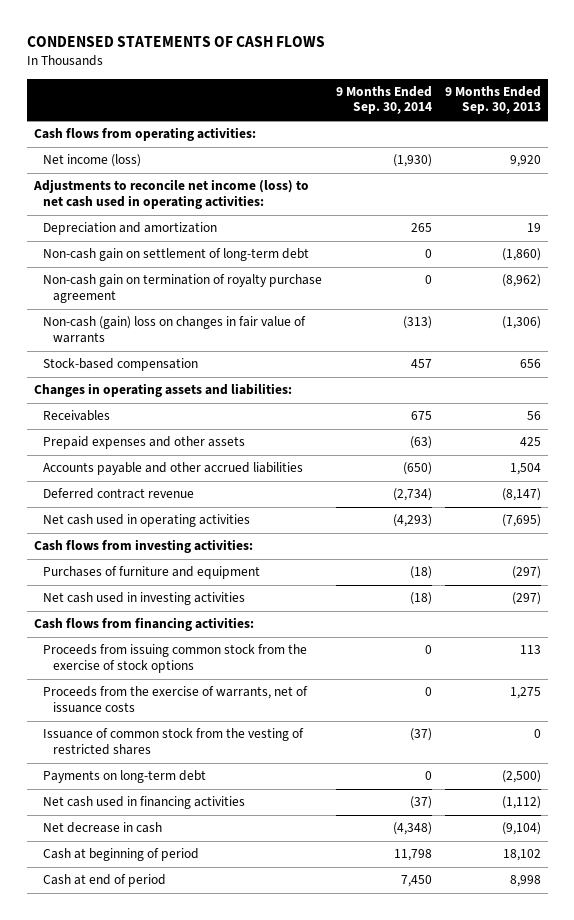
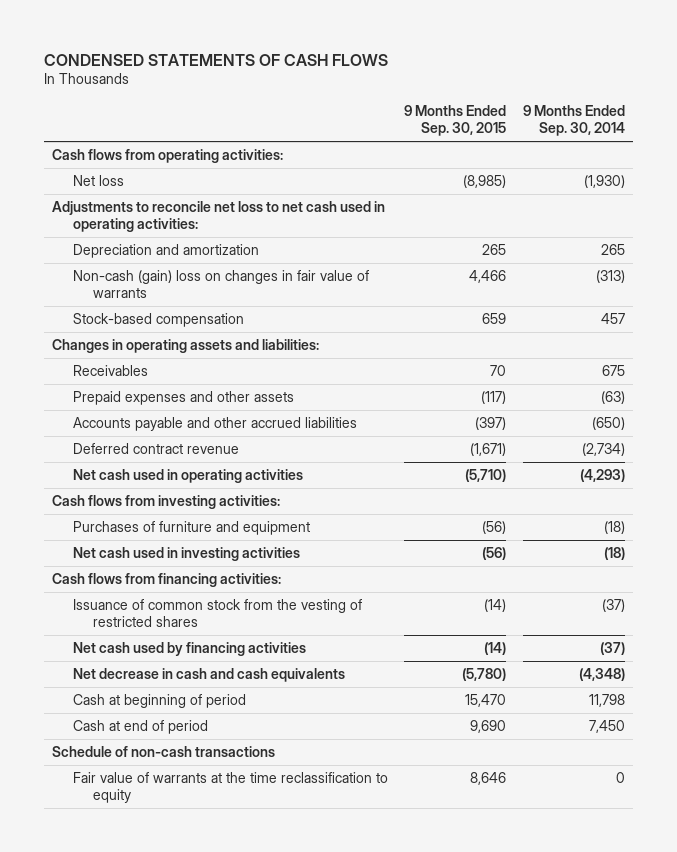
[444,86,541,115] 9 Months Ended Sep. 30, 2013 -> none
none -> [404,105,507,137] 9 Months Ended Sep. 30, 2015
[43,154,142,168] Net income (loss) -> [72,174,124,186] Net loss
[32,179,309,209] Adjustments to reconcile net income (loss) to net cash used in operating activities: -> [52,200,386,233] Adjustments to reconcile net loss to net cash used in operating activities:
[43,248,310,262] Non-cash gain on settlement of long-term debt -> none
[43,274,323,303] Non-cash gain on termination of royalty purchase agreement -> none
[43,644,308,673] Proceeds from issuing common stock from the exercise of stock options -> none
[43,686,309,713] Proceeds from the exercise of warrants, net of issuance costs -> none
[43,770,207,784] Payments on long-term debt -> none
[43,796,246,810] Net cash used in financing activities -> [72,641,306,656] Net cash used by financing activities
[43,822,163,834] Net decrease in cash -> [72,667,345,682] Net decrease in cash and cash equivalents
none -> [52,745,276,757] Schedule of non-cash transactions
none -> [72,771,388,804] Fair value of warrants at the time reclassification to equity

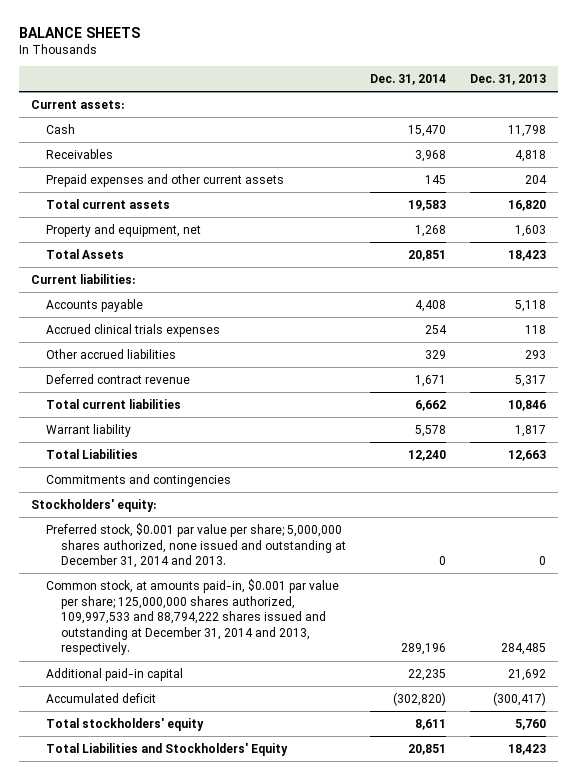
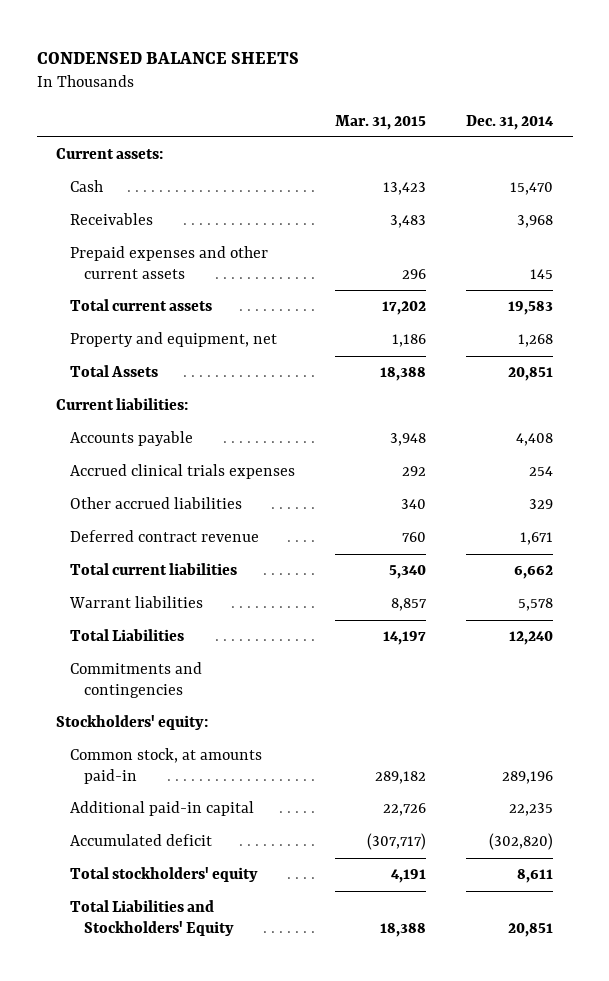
[18,26,140,38] BALANCE SHEETS -> [36,51,299,64] CONDENSED BALANCE SHEETS
[469,74,546,86] Dec. 31, 2013 -> none
none -> [334,114,426,130] Mar. 31, 2015
[45,423,131,437] Warrant liability -> [69,596,204,609] Warrant liabilities
[45,522,346,569] Preferred stock, $0.001 par value per share; 5,000,000 shares authorized, none issued and outstanding at December 31, 2014 and 2013. -> none
[45,578,339,656] Common stock, at amounts paid-in, $0.001 par value per share; 125,000,000 shares authorized, 109,997,533 and 88,794,222 shares issued and outstanding at December 31, 2014 and 2013, respectively. -> [70,748,263,785] Common stock, at amounts paid-in

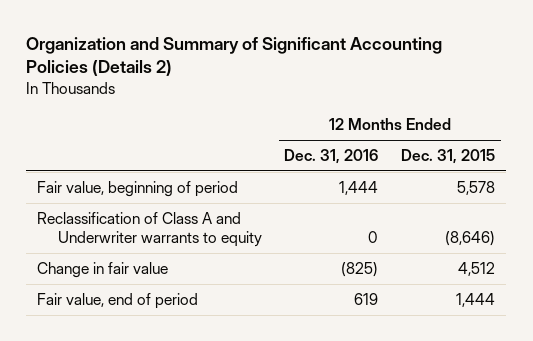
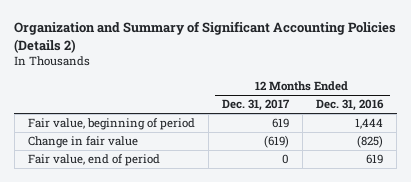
[401,148,496,164] Dec. 31, 2015 -> none
none -> [221,99,290,112] Dec. 31, 2017
[37,211,262,247] Reclassification of Class A and Underwriter warrants to equity -> none

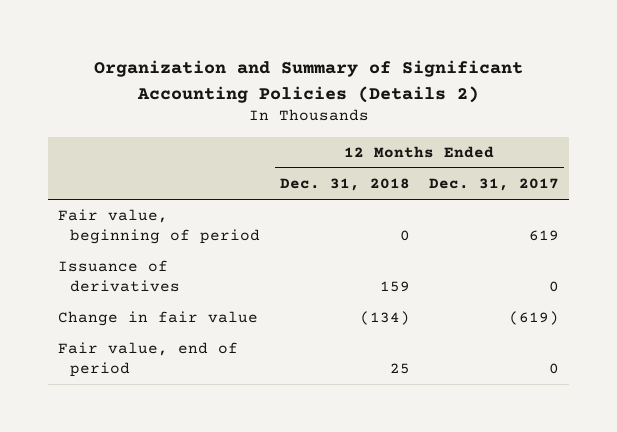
[315,99,384,112] Dec. 31, 2016 -> none
none -> [279,178,410,192] Dec. 31, 2018
none -> [57,260,181,292] Issuance of derivatives

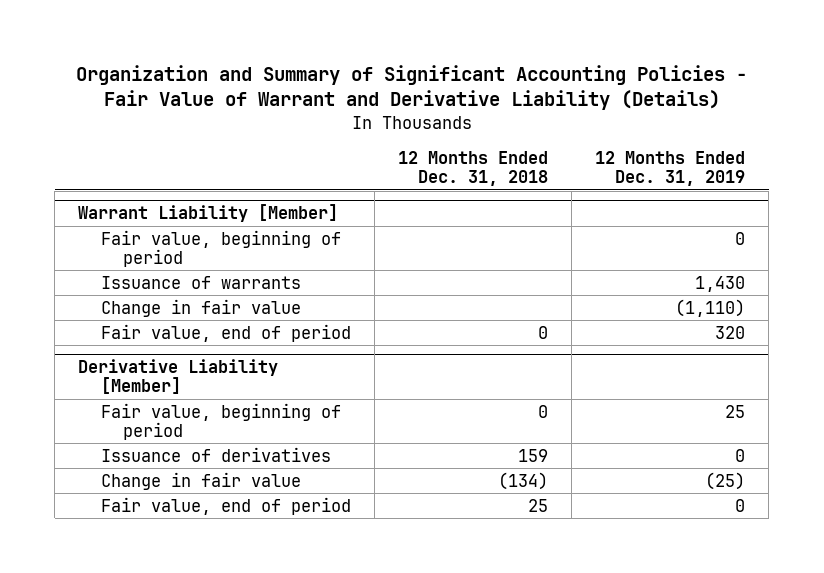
[93,60,523,103] Organization and Summary of Significant Accounting Policies (Details 2) -> [75,64,747,111] Organization and Summary of Significant Accounting Policies - Fair Value of Warrant and Derivative Liability (Details)
[429,178,560,192] Dec. 31, 2017 -> none
none -> [595,150,746,187] 12 Months Ended Dec. 31, 2019
none -> [78,204,339,223] Warrant Liability [Member]
none -> [100,229,341,267] Fair value, beginning of period
none -> [100,275,301,289] Issuance of warrants
none -> [100,298,301,317] Change in fair value
none -> [100,323,351,342] Fair value, end of period
none -> [78,359,279,395] Derivative Liability [Member]

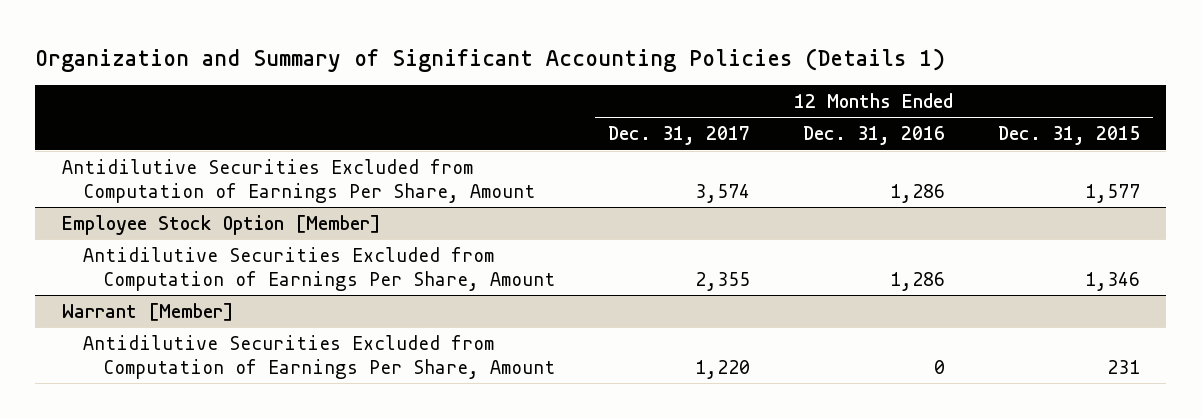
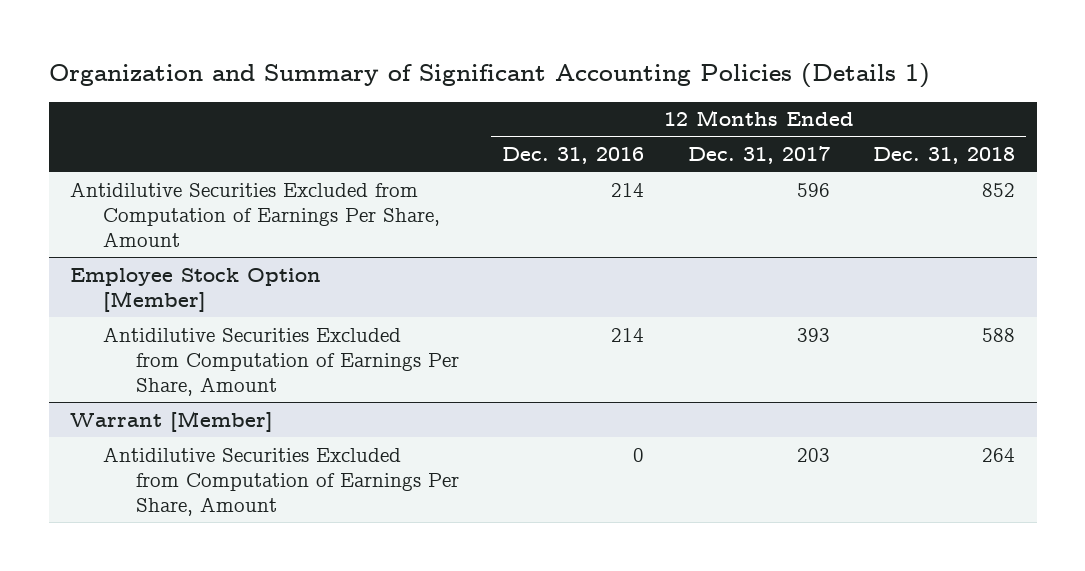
[997,126,1140,146] Dec. 31, 2015 -> none
none -> [872,147,1015,165] Dec. 31, 2018
[694,183,750,203] 3,574 -> [796,182,830,197] 596
[889,183,945,203] 1,286 -> [611,182,645,197] 214
[694,271,750,291] 2,355 -> [796,327,830,342] 393
[889,271,945,291] 1,286 -> [611,327,645,342] 214
[694,359,750,379] 1,220 -> [796,447,830,462] 203

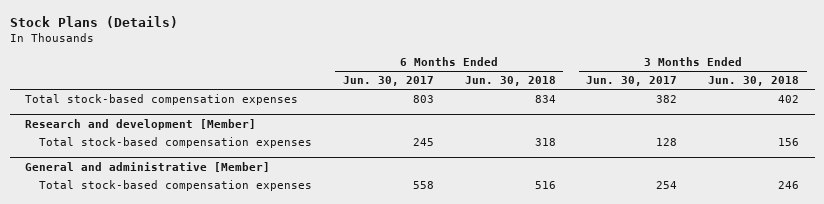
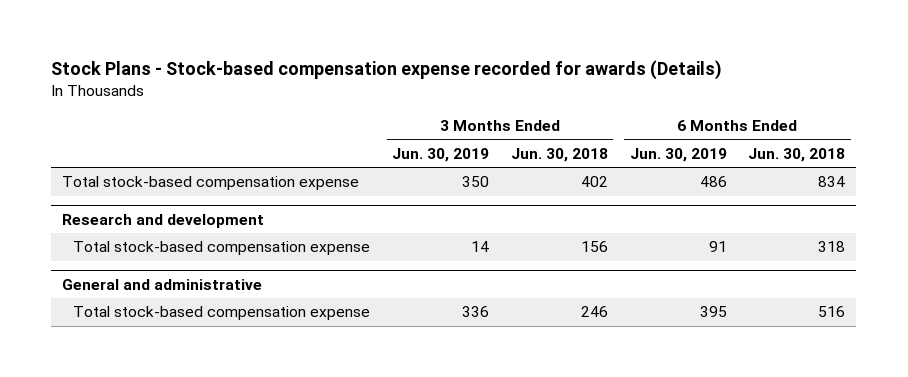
[9,15,178,28] Stock Plans (Details) -> [51,60,723,81] Stock Plans - Stock-based compensation expense recorded for awards (Details)
[342,76,434,87] Jun. 30, 2017 -> none
[586,76,678,87] Jun. 30, 2017 -> none
none -> [392,147,490,162] Jun. 30, 2019
none -> [629,147,727,162] Jun. 30, 2019
[25,94,299,106] Total stock-based compensation expenses -> [62,176,360,191] Total stock-based compensation expense
[25,119,257,131] Research and development [Member] -> [62,214,265,229] Research and development
[39,137,313,149] Total stock-based compensation expenses -> [73,241,371,256] Total stock-based compensation expense
[25,162,271,173] General and administrative [Member] -> [62,279,263,291] General and administrative
[39,180,313,192] Total stock-based compensation expenses -> [73,306,371,321] Total stock-based compensation expense

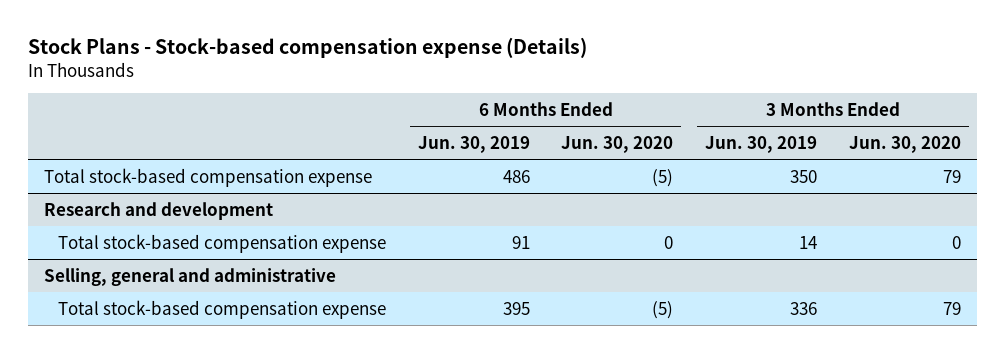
[51,60,723,81] Stock Plans - Stock-based compensation expense recorded for awards (Details) -> [27,37,587,59] Stock Plans - Stock-based compensation expense (Details)
[510,147,608,162] Jun. 30, 2018 -> none
[748,147,846,162] Jun. 30, 2018 -> none
none -> [561,136,674,154] Jun. 30, 2020
none -> [849,136,962,154] Jun. 30, 2020
[62,279,263,291] General and administrative -> [43,267,336,286] Selling, general and administrative

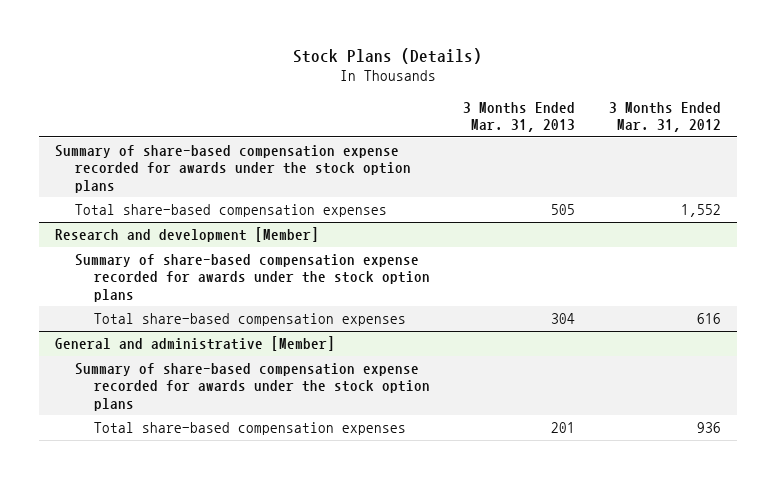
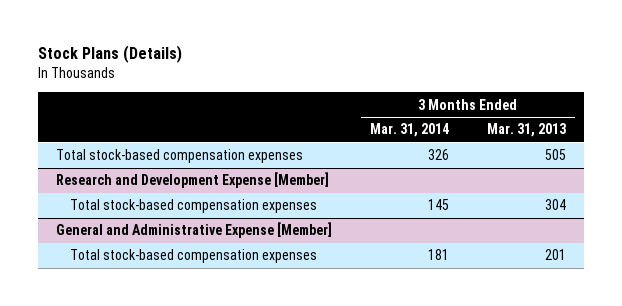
[608,101,721,133] 3 Months Ended Mar. 31, 2012 -> none
none -> [370,123,450,138] Mar. 31, 2014
[55,144,411,193] Summary of share-based compensation expense recorded for awards under the stock option plans -> none
[74,253,431,302] Summary of share-based compensation expense recorded for awards under the stock option plans -> none
[74,362,431,411] Summary of share-based compensation expense recorded for awards under the stock option plans -> none
[74,203,387,217] Total share-based compensation expenses -> [56,149,304,164] Total stock-based compensation expenses
[55,226,320,242] Research and development [Member] -> [56,172,330,189] Research and Development Expense [Member]
[94,312,407,326] Total share-based compensation expenses -> [70,199,318,214] Total stock-based compensation expenses
[55,335,336,351] General and administrative [Member] -> [56,222,333,239] General and Administrative Expense [Member]
[94,421,407,435] Total share-based compensation expenses -> [70,249,318,264] Total stock-based compensation expenses

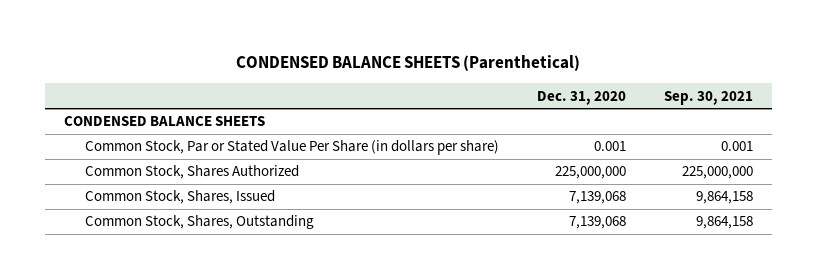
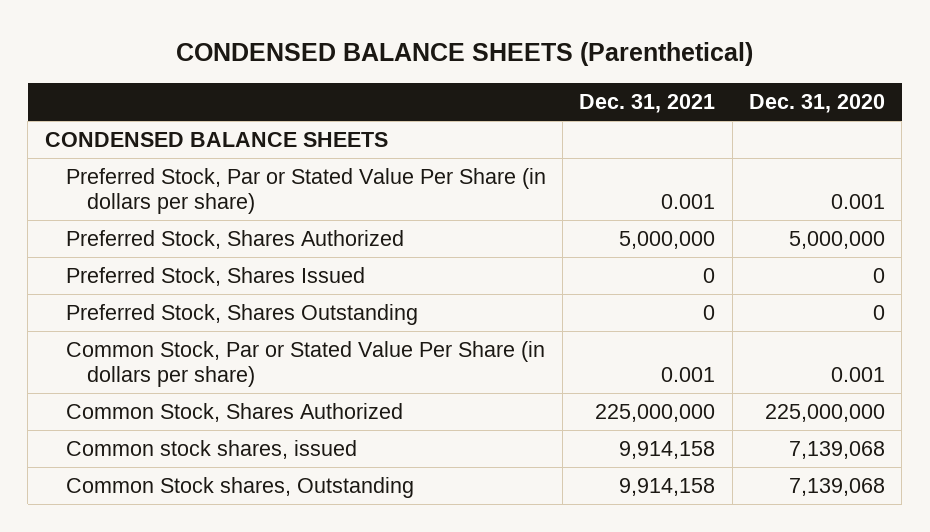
[663,90,753,105] Sep. 30, 2021 -> none
none -> [579,94,716,114] Dec. 31, 2021
none -> [65,167,546,215] Preferred Stock, Par or Stated Value Per Share (in dollars per share)
none -> [65,229,404,249] Preferred Stock, Shares Authorized
none -> [65,266,365,286] Preferred Stock, Shares Issued
none -> [65,303,418,325] Preferred Stock, Shares Outstanding
[84,190,275,205] Common Stock, Shares, Issued -> [65,439,357,459] Common stock shares, issued
[84,215,314,230] Common Stock, Shares, Outstanding -> [65,476,414,498] Common Stock shares, Outstanding

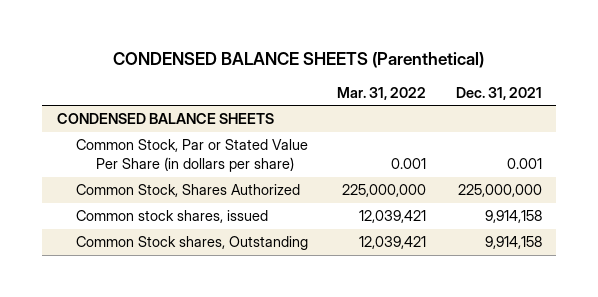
[748,94,885,114] Dec. 31, 2020 -> none
none -> [337,86,427,100] Mar. 31, 2022
[65,167,546,215] Preferred Stock, Par or Stated Value Per Share (in dollars per share) -> none
[65,229,404,249] Preferred Stock, Shares Authorized -> none
[65,266,365,286] Preferred Stock, Shares Issued -> none
[65,303,418,325] Preferred Stock, Shares Outstanding -> none

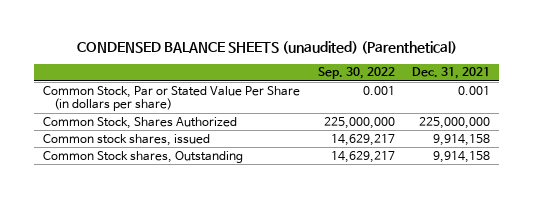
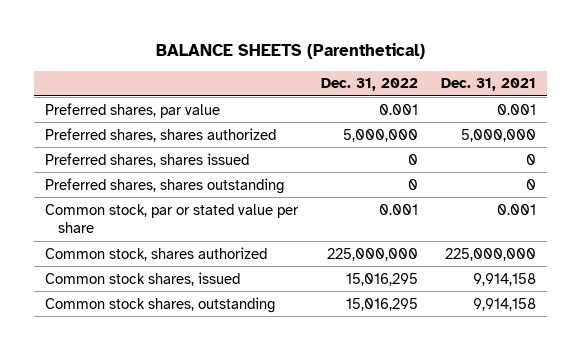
[76,41,457,55] CONDENSED BALANCE SHEETS (unaudited) (Parenthetical) -> [155,43,425,60] BALANCE SHEETS (Parenthetical)
[317,67,395,80] Sep. 30, 2022 -> none
none -> [321,78,419,92] Dec. 31, 2022
none -> [45,102,221,118] Preferred shares, par value
none -> [45,127,277,142] Preferred shares, shares authorized
none -> [45,152,250,167] Preferred shares, shares issued
none -> [45,177,285,194] Preferred shares, shares outstanding
[42,85,300,112] Common Stock, Par or Stated Value Per Share (in dollars per share) -> [45,203,300,233] Common stock, par or stated value per share
[42,116,237,129] Common Stock, Shares Authorized -> [45,246,268,261] Common stock, shares authorized
[42,150,243,163] Common Stock shares, Outstanding -> [45,296,276,313] Common stock shares, outstanding

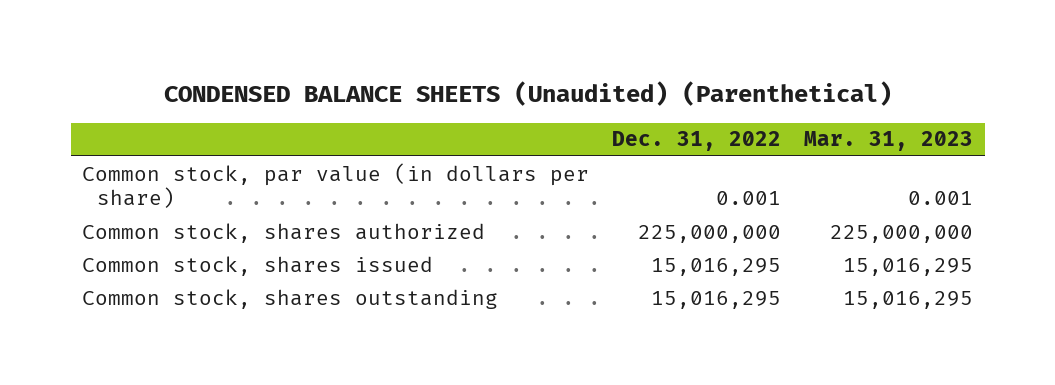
[155,43,425,60] BALANCE SHEETS (Parenthetical) -> [163,81,892,107] CONDENSED BALANCE SHEETS (Unaudited) (Parenthetical)
[440,78,536,92] Dec. 31, 2021 -> none
none -> [804,131,974,152] Mar. 31, 2023
[45,102,221,118] Preferred shares, par value -> none
[45,127,277,142] Preferred shares, shares authorized -> none
[45,152,250,167] Preferred shares, shares issued -> none
[45,177,285,194] Preferred shares, shares outstanding -> none
[45,203,300,233] Common stock, par or stated value per share -> [82,162,590,209] Common stock, par value (in dollars per share)
[45,271,241,286] Common stock shares, issued -> [82,255,434,276] Common stock, shares issued
[45,296,276,313] Common stock shares, outstanding -> [82,288,499,309] Common stock, shares outstanding

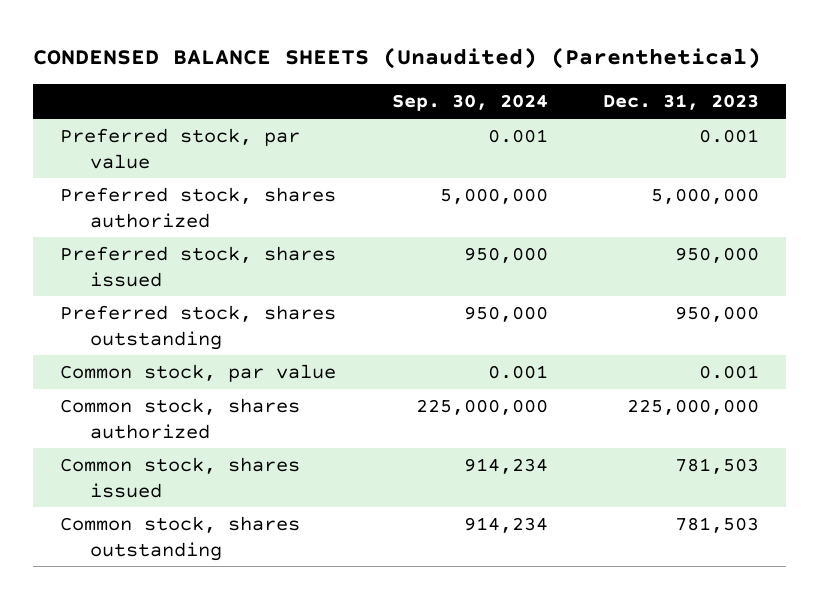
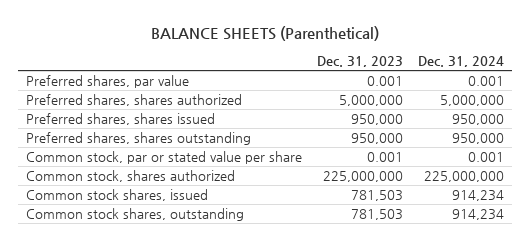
[32,47,761,70] CONDENSED BALANCE SHEETS (Unaudited) (Parenthetical) -> [150,25,379,41] BALANCE SHEETS (Parenthetical)
[391,94,548,112] Sep. 30, 2024 -> none
none -> [418,56,505,68] Dec. 31, 2024
[60,127,301,169] Preferred stock, par value -> [25,75,189,89] Preferred shares, par value
[60,186,337,228] Preferred stock, shares authorized -> [25,94,242,107] Preferred shares, shares authorized
[60,245,337,287] Preferred stock, shares issued -> [25,113,215,126] Preferred shares, shares issued
[60,304,337,350] Preferred stock, shares outstanding -> [25,132,251,146] Preferred shares, shares outstanding
[60,363,337,382] Common stock, par value -> [25,151,302,165] Common stock, par or stated value per share
[60,456,301,498] Common stock, shares issued -> [25,189,208,202] Common stock shares, issued
[60,515,301,561] Common stock, shares outstanding -> [25,208,244,222] Common stock shares, outstanding

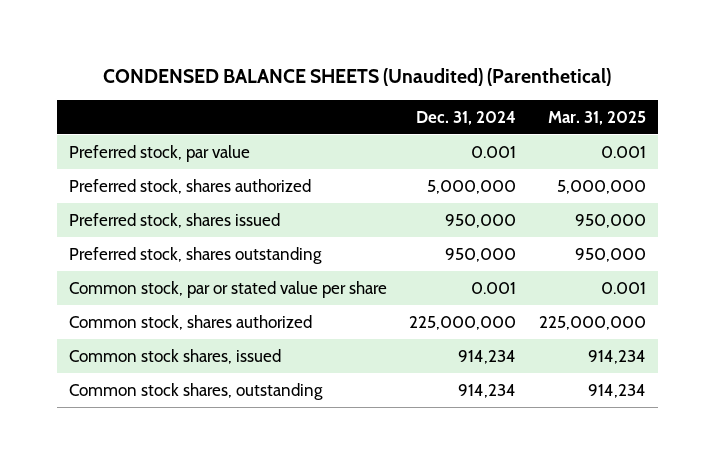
[150,25,379,41] BALANCE SHEETS (Parenthetical) -> [103,68,612,87] CONDENSED BALANCE SHEETS (Unaudited) (Parenthetical)
[316,56,403,68] Dec. 31, 2023 -> none
none -> [548,110,647,125] Mar. 31, 2025
[25,75,189,89] Preferred shares, par value -> [68,144,250,162] Preferred stock, par value
[25,94,242,107] Preferred shares, shares authorized -> [68,178,311,194] Preferred stock, shares authorized
[25,113,215,126] Preferred shares, shares issued -> [68,212,280,228] Preferred stock, shares issued
[25,132,251,146] Preferred shares, shares outstanding -> [68,246,322,264] Preferred stock, shares outstanding

